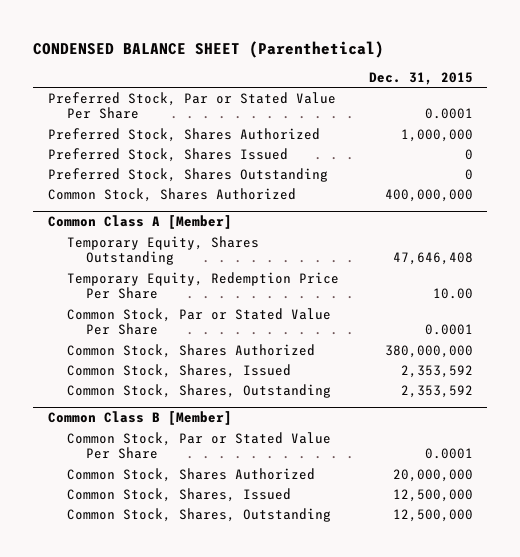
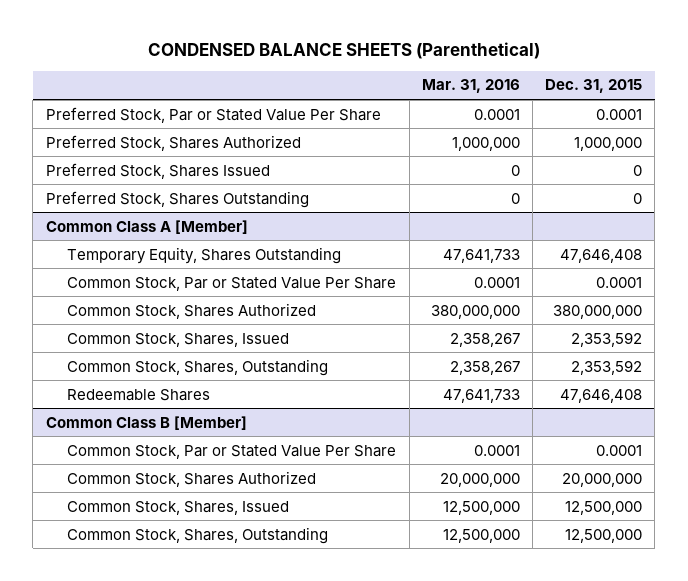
[32,40,384,58] CONDENSED BALANCE SHEET (Parenthetical) -> [147,41,540,59] CONDENSED BALANCE SHEETS (Parenthetical)
none -> [421,79,520,94] Mar. 31, 2016
[47,187,296,202] Common Stock, Shares Authorized -> none
[66,271,339,300] Temporary Equity, Redemption Price Per Share -> none
none -> [67,388,211,401] Redeemable Shares

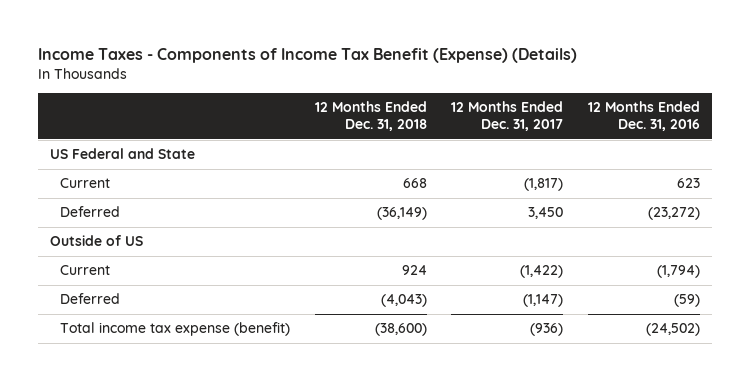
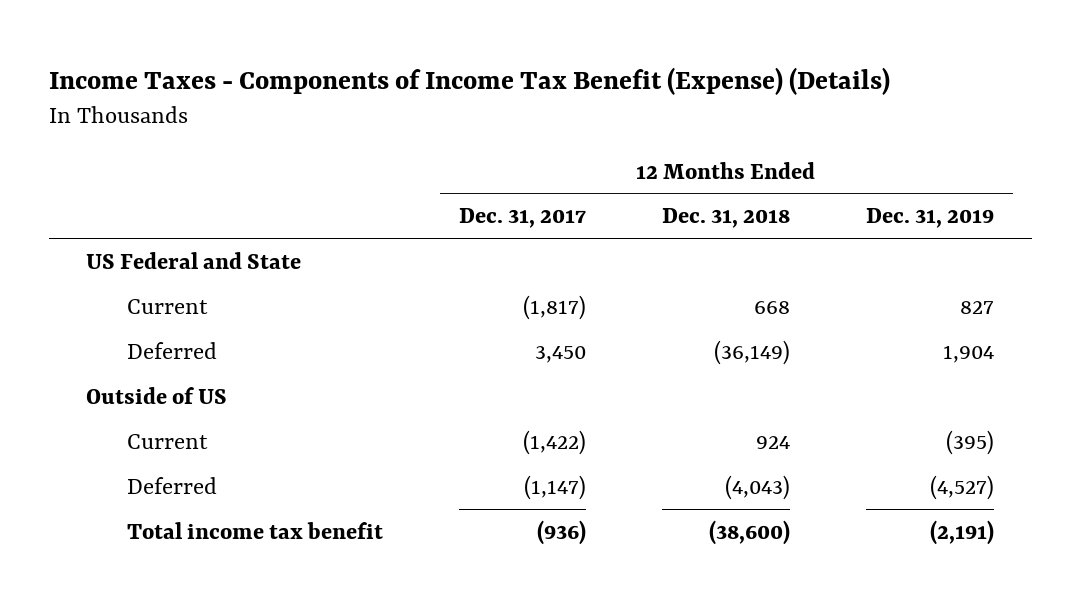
[587,100,700,132] 12 Months Ended Dec. 31, 2016 -> none
none -> [865,208,994,229] Dec. 31, 2019
[60,322,291,337] Total income tax expense (benefit) -> [127,521,384,539] Total income tax benefit

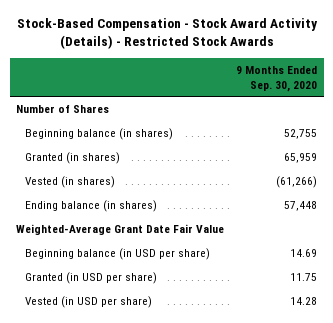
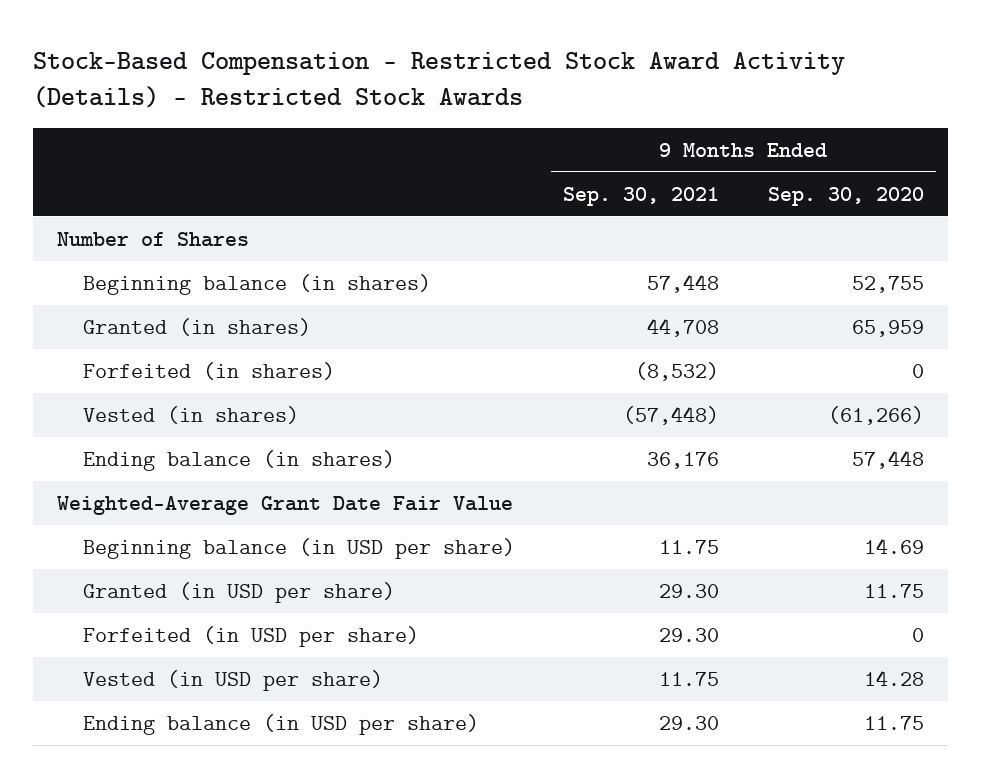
[16,17,318,50] Stock-Based Compensation - Stock Award Activity (Details) - Restricted Stock Awards -> [33,52,846,108] Stock-Based Compensation - Restricted Stock Award Activity (Details) - Restricted Stock Awards
none -> [563,186,720,206] Sep. 30, 2021
none -> [83,361,336,380] Forfeited (in shares)
none -> [83,625,420,647] Forfeited (in USD per share)
none -> [83,713,480,735] Ending balance (in USD per share)

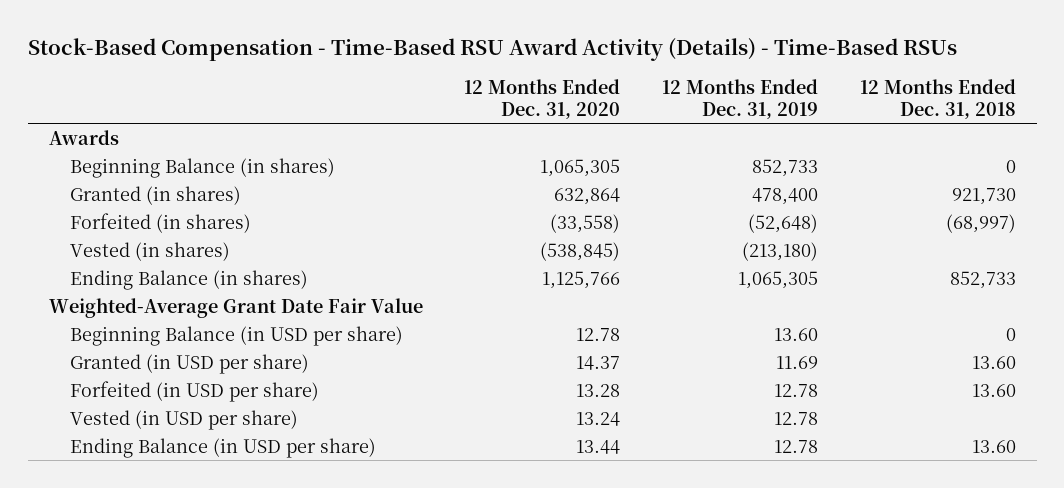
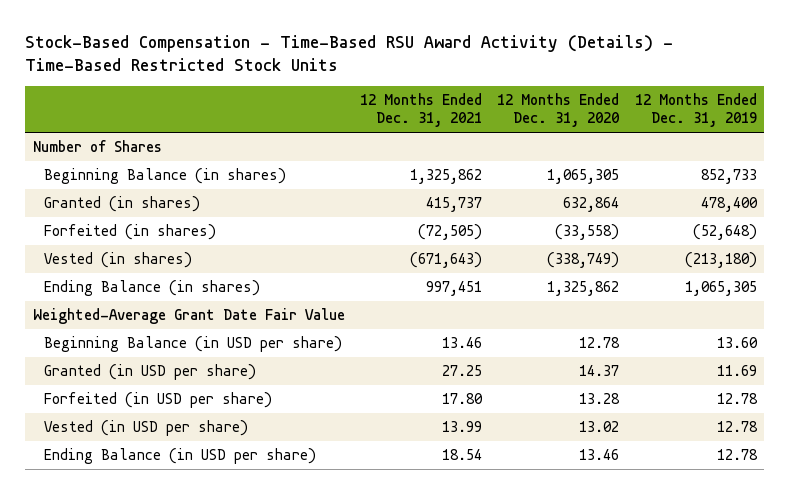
[27,38,957,62] Stock-Based Compensation - Time-Based RSU Award Activity (Details) - Time-Based RSUs -> [25,35,674,72] Stock-Based Compensation - Time-Based RSU Award Activity (Details) - Time-Based Restricted Stock Units
[859,79,1016,119] 12 Months Ended Dec. 31, 2018 -> none
none -> [360,93,483,128] 12 Months Ended Dec. 31, 2021
[48,129,119,145] Awards -> [33,140,163,153] Number of Shares
[540,241,621,261] (538,845) -> [547,252,620,269] (338,749)
[542,270,621,289] 1,125,766 -> [547,281,620,297] 1,325,862
[576,411,621,426] 13.24 -> [579,421,620,433] 13.02
[576,439,621,454] 13.44 -> [579,449,620,461] 13.46

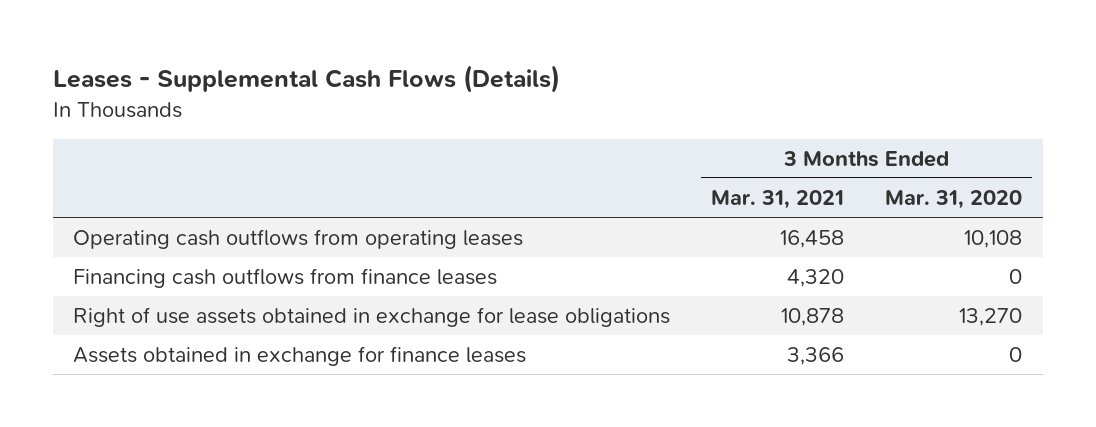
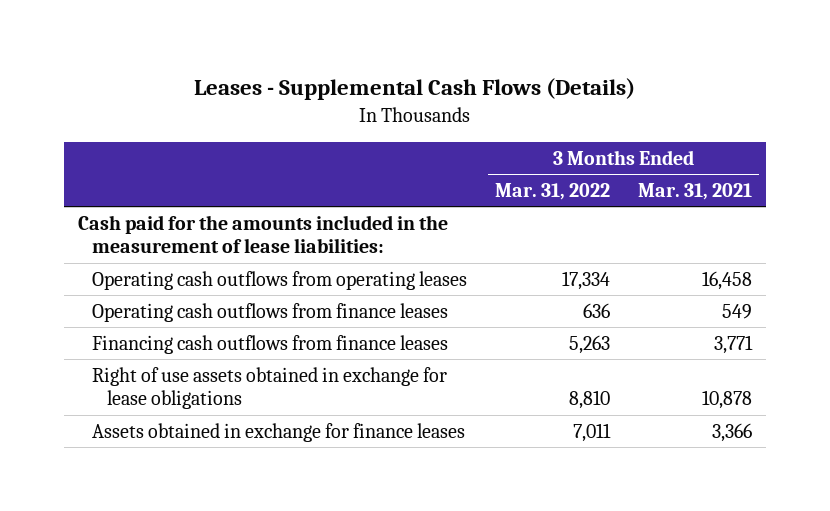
[885,189,1023,209] Mar. 31, 2020 -> none
none -> [495,182,611,200] Mar. 31, 2022
none -> [78,214,449,254] Cash paid for the amounts included in the measurement of lease liabilities:
none -> [92,302,449,322] Operating cash outflows from finance leases
[787,269,845,288] 4,320 -> [714,334,754,354] 3,771

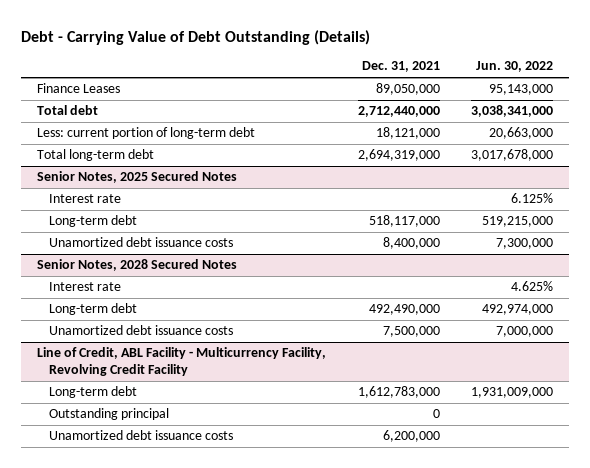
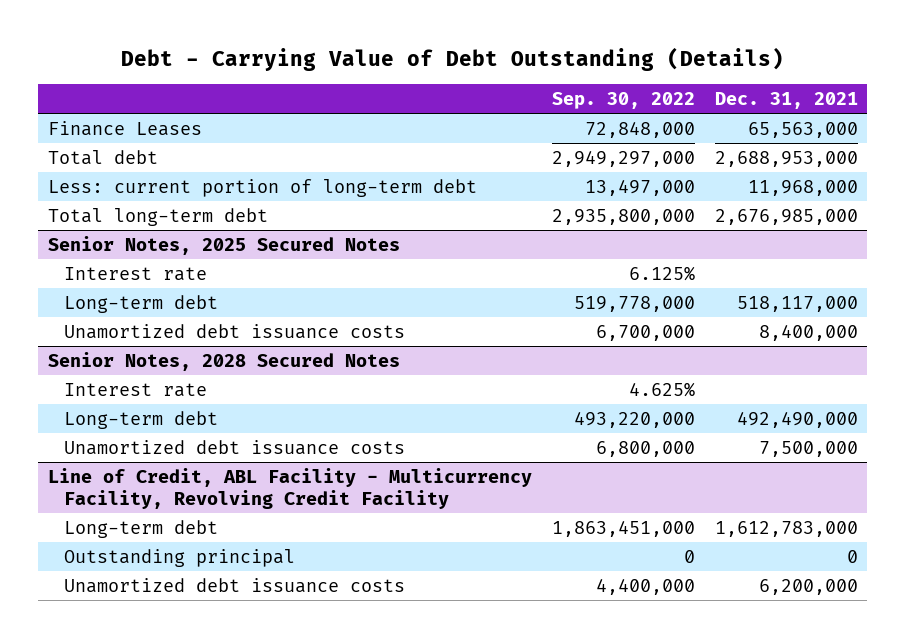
[476,61,554,73] Jun. 30, 2022 -> none
none -> [551,91,695,109] Sep. 30, 2022
[375,83,440,96] 89,050,000 -> [747,121,858,138] 65,563,000
[357,106,440,118] 2,712,440,000 -> [714,150,858,167] 2,688,953,000
[375,127,440,140] 18,121,000 -> [747,179,858,196] 11,968,000
[357,149,440,162] 2,694,319,000 -> [714,208,858,225] 2,676,985,000

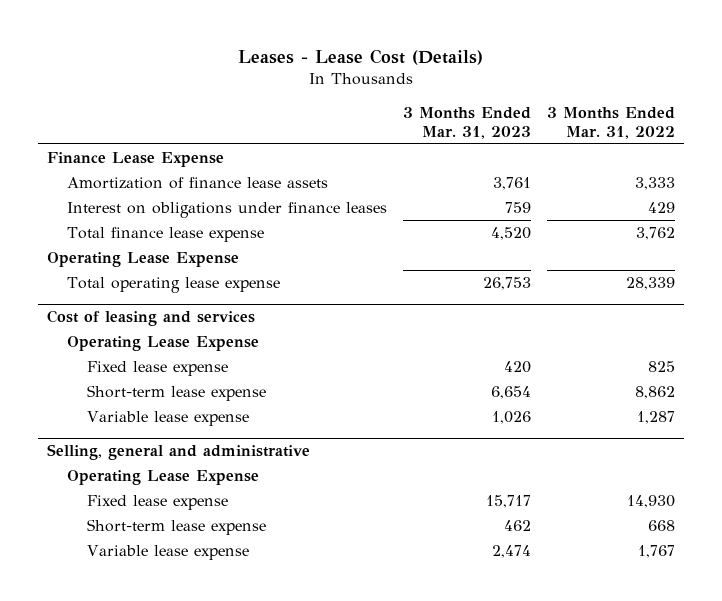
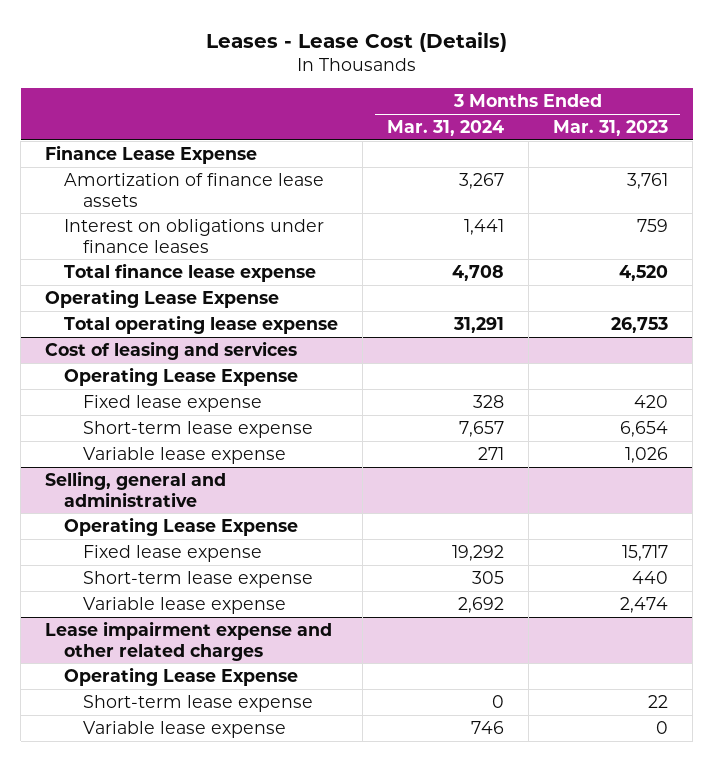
[547,107,676,139] 3 Months Ended Mar. 31, 2022 -> none
none -> [387,120,505,137] Mar. 31, 2024
[504,519,532,531] 462 -> [632,570,669,584] 440
none -> [45,620,333,661] Lease impairment expense and other related charges
none -> [64,666,299,686] Operating Lease Expense
none -> [82,694,313,712] Short-term lease expense
none -> [82,720,286,738] Variable lease expense

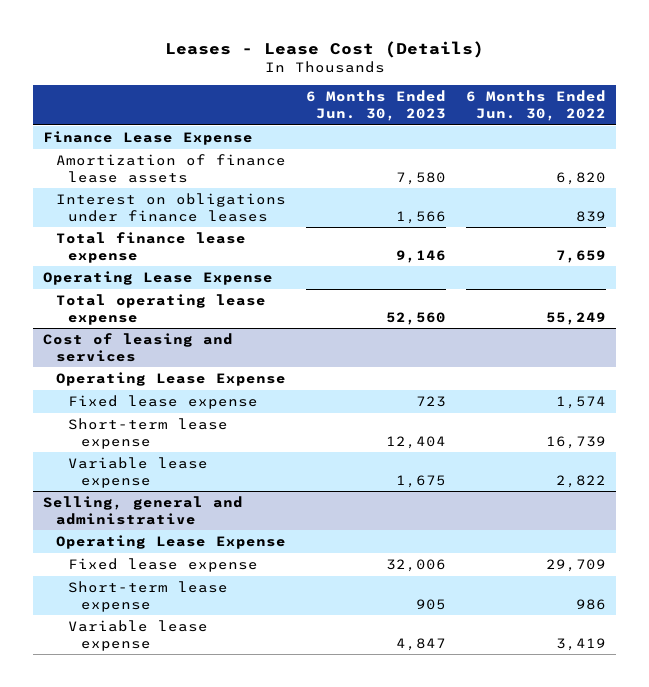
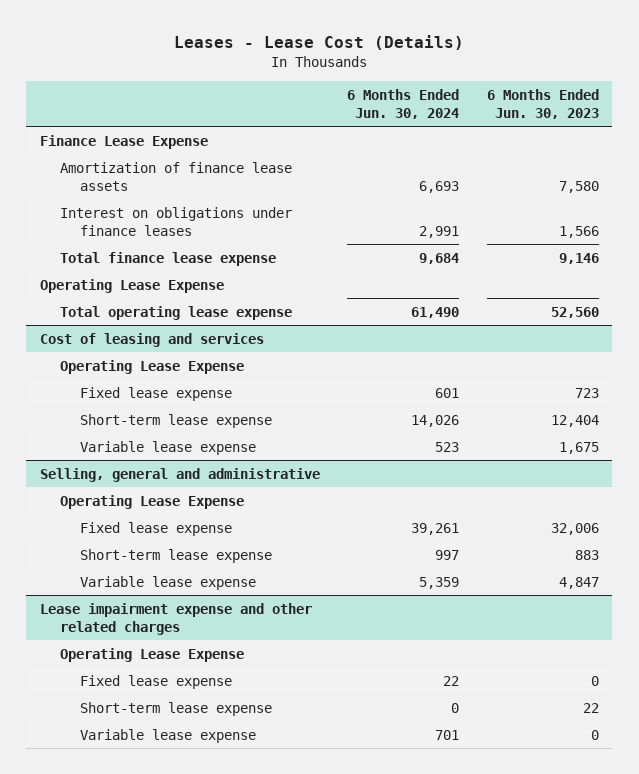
[465,90,606,122] 6 Months Ended Jun. 30, 2022 -> none
none -> [347,88,460,119] 6 Months Ended Jun. 30, 2024
[415,598,446,610] 905 -> [574,549,599,560] 883
none -> [39,602,312,635] Lease impairment expense and other related charges
none -> [59,647,244,662] Operating Lease Expense
none -> [79,674,232,689] Fixed lease expense
none -> [79,701,272,716] Short-term lease expense
none -> [79,728,256,743] Variable lease expense

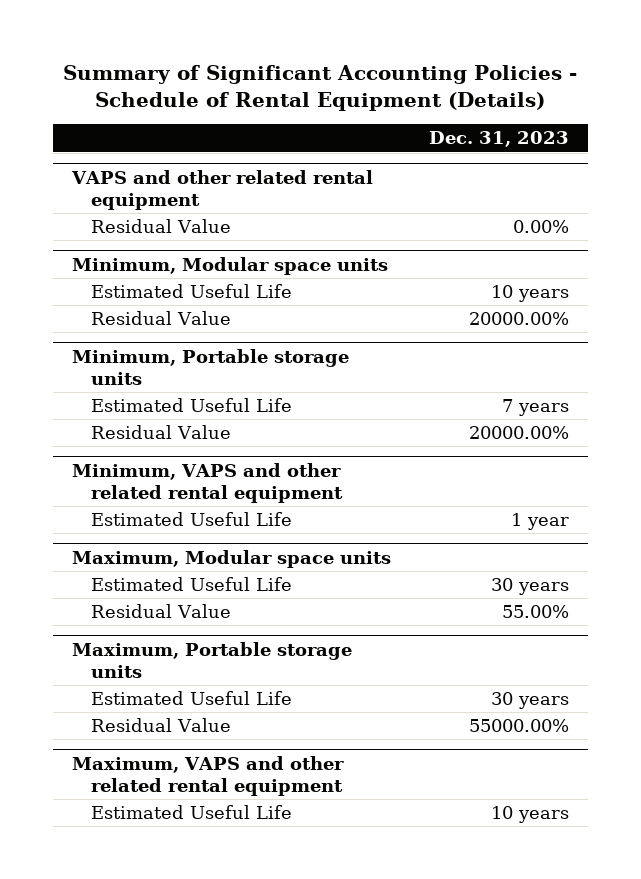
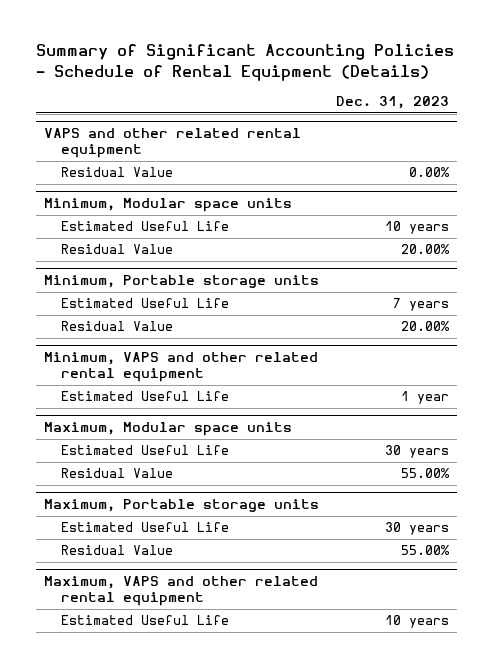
[468,312,569,326] 20000.00% -> [400,244,450,255] 20.00%
[468,426,569,440] 20000.00% -> [400,321,450,332] 20.00%
[468,719,569,733] 55000.00% -> [400,545,450,556] 55.00%

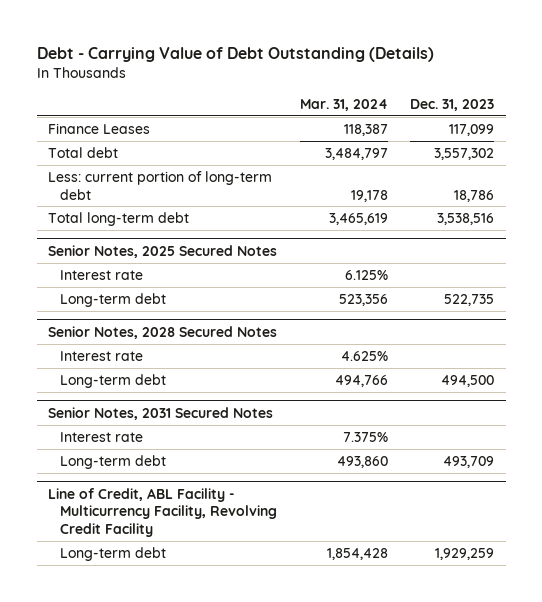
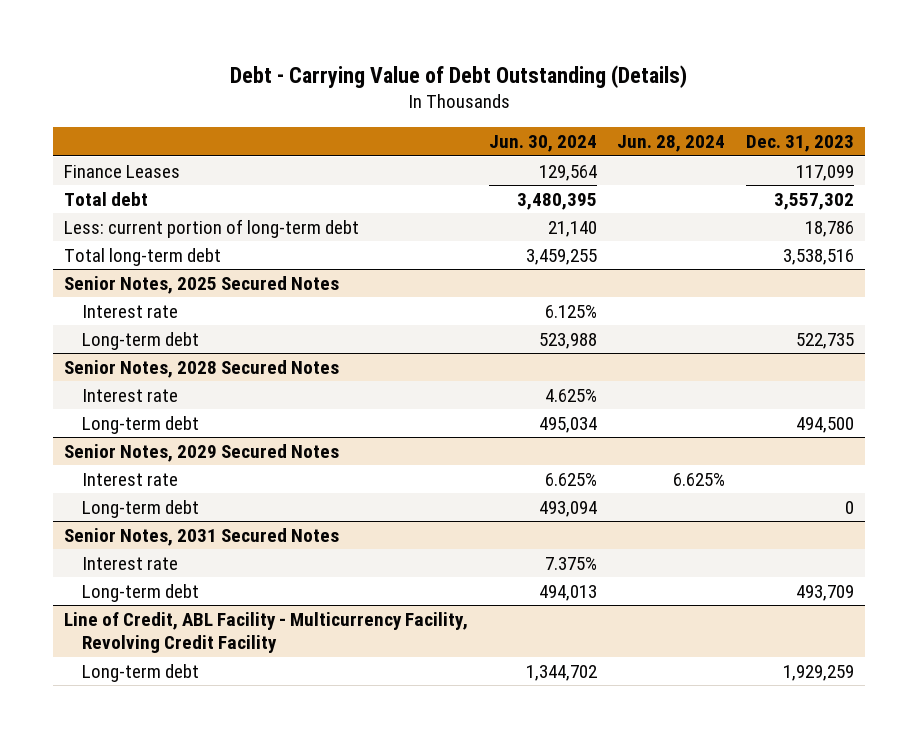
[299,98,388,111] Mar. 31, 2024 -> none
none -> [488,135,597,153] Jun. 30, 2024
none -> [617,135,726,153] Jun. 28, 2024
none -> [63,443,339,462] Senior Notes, 2029 Secured Notes
none -> [82,472,179,486] Interest rate
none -> [82,499,200,518] Long-term debt

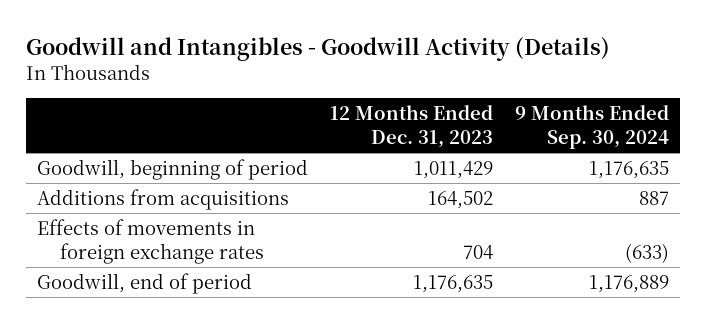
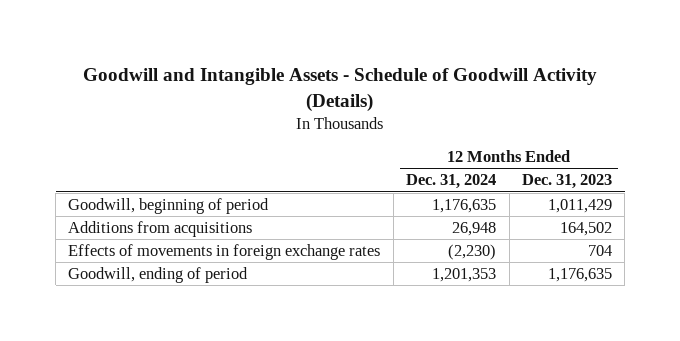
[26,36,611,61] Goodwill and Intangibles - Goodwill Activity (Details) -> [83,68,598,112] Goodwill and Intangible Assets - Schedule of Goodwill Activity (Details)
[515,104,670,149] 9 Months Ended Sep. 30, 2024 -> none
none -> [406,174,497,190] Dec. 31, 2024
[37,272,253,294] Goodwill, end of period -> [68,266,249,283] Goodwill, ending of period

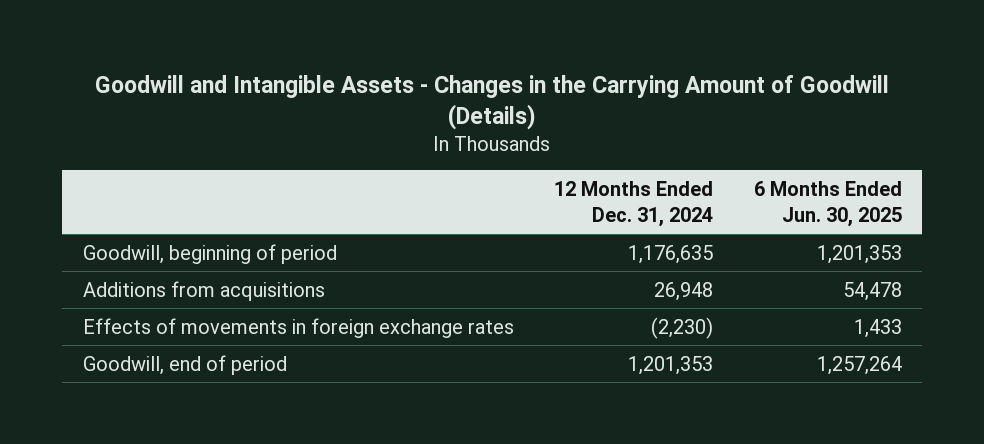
[83,68,598,112] Goodwill and Intangible Assets - Schedule of Goodwill Activity (Details) -> [95,75,890,130] Goodwill and Intangible Assets - Changes in the Carrying Amount of Goodwill (Details)
[521,174,612,190] Dec. 31, 2023 -> none
none -> [753,181,902,227] 6 Months Ended Jun. 30, 2025
[68,266,249,283] Goodwill, ending of period -> [82,354,287,375] Goodwill, end of period

